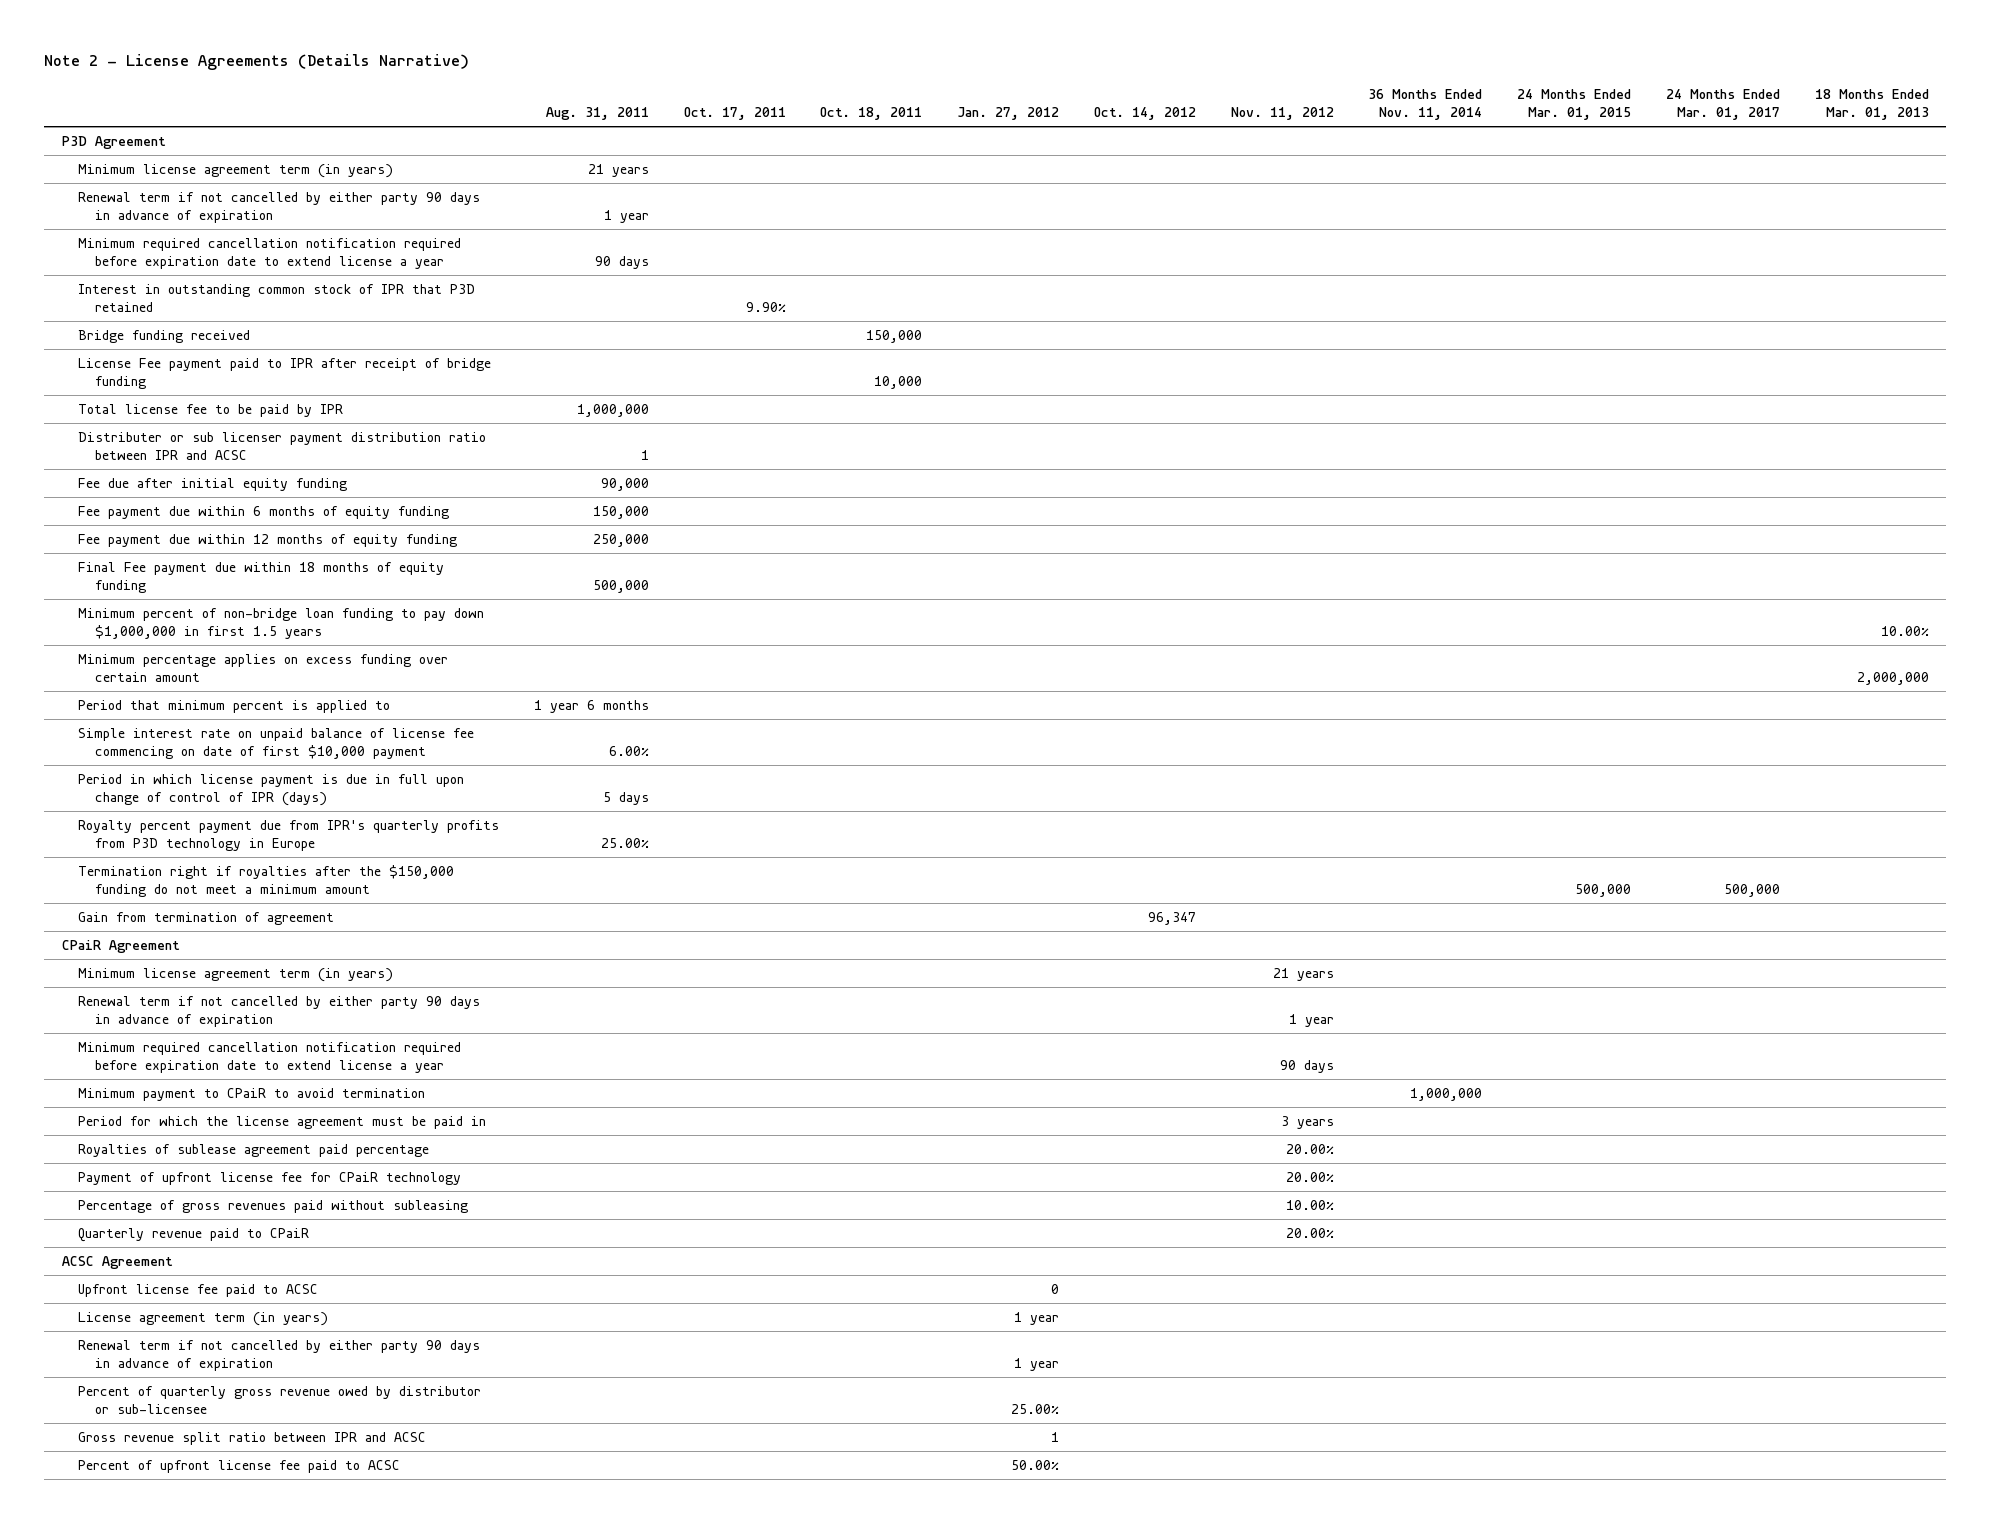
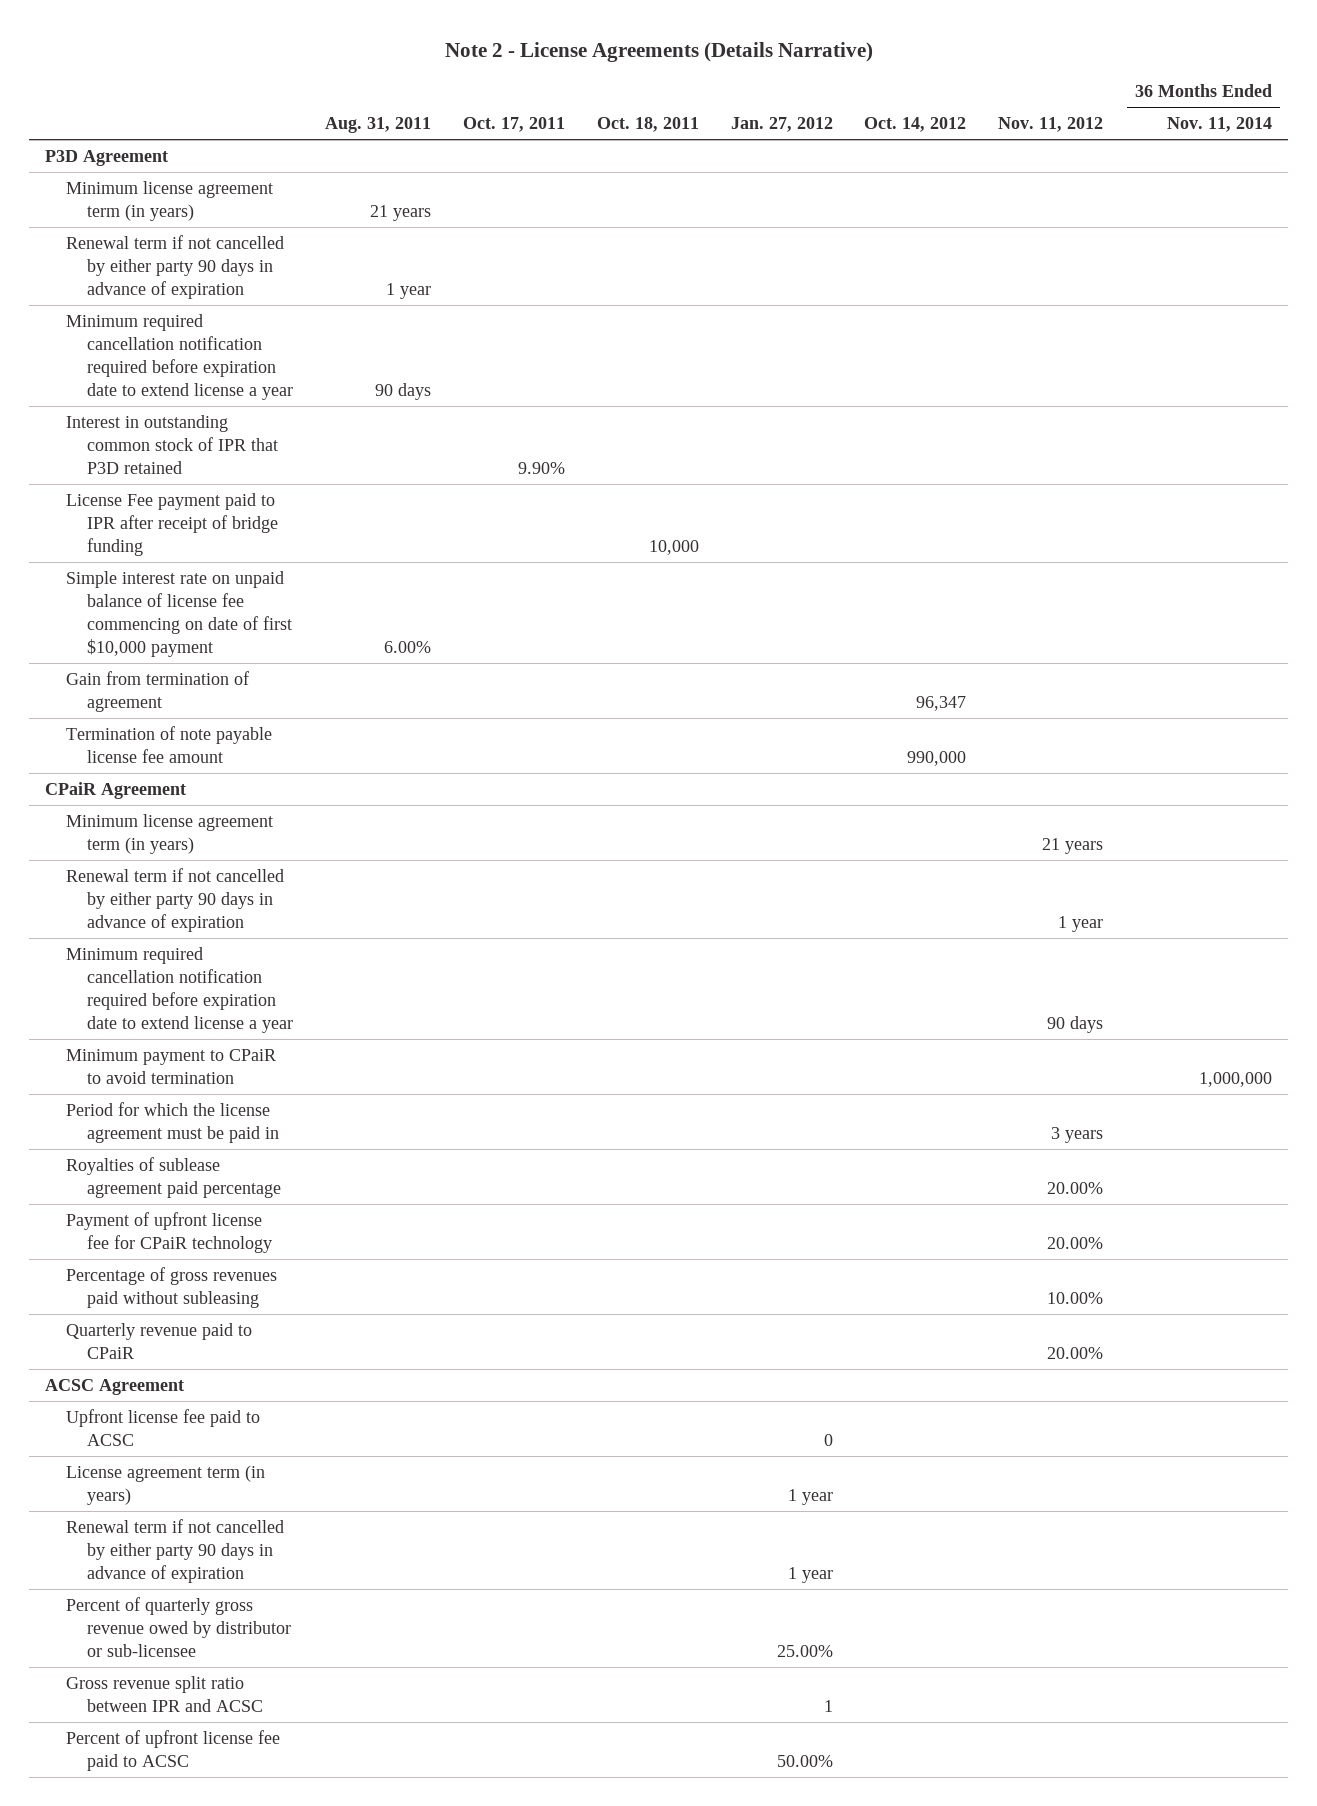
[1517,89,1632,121] 24 Months Ended Mar. 01, 2015 -> none
[1665,89,1780,121] 24 Months Ended Mar. 01, 2017 -> none
[1814,89,1929,121] 18 Months Ended Mar. 01, 2013 -> none
[78,329,251,343] Bridge funding received -> none
[78,403,344,417] Total license fee to be paid by IPR -> none
[78,431,487,460] Distributer or sub licenser payment distribution ratio between IPR and ACSC -> none
[78,477,348,491] Fee due after initial equity funding -> none
[78,505,450,519] Fee payment due within 6 months of equity funding -> none
[78,533,458,547] Fee payment due within 12 months of equity funding -> none
[78,561,445,593] Final Fee payment due within 18 months of equity funding -> none
[78,607,485,639] Minimum percent of non-bridge loan funding to pay down $1,000,000 in first 1.5 years -> none
[78,653,449,682] Minimum percentage applies on excess funding over certain amount -> none
[78,699,391,713] Period that minimum percent is applied to -> none
[78,773,465,806] Period in which license payment is due in full upon change of control of IPR (days) -> none
[78,819,500,851] Royalty percent payment due from IPR's quarterly profits from P3D technology in Europe -> none
[78,864,455,897] Termination right if royalties after the $150,000 funding do not meet a minimum amount -> none
none -> [65,725,272,763] Termination of note payable license fee amount

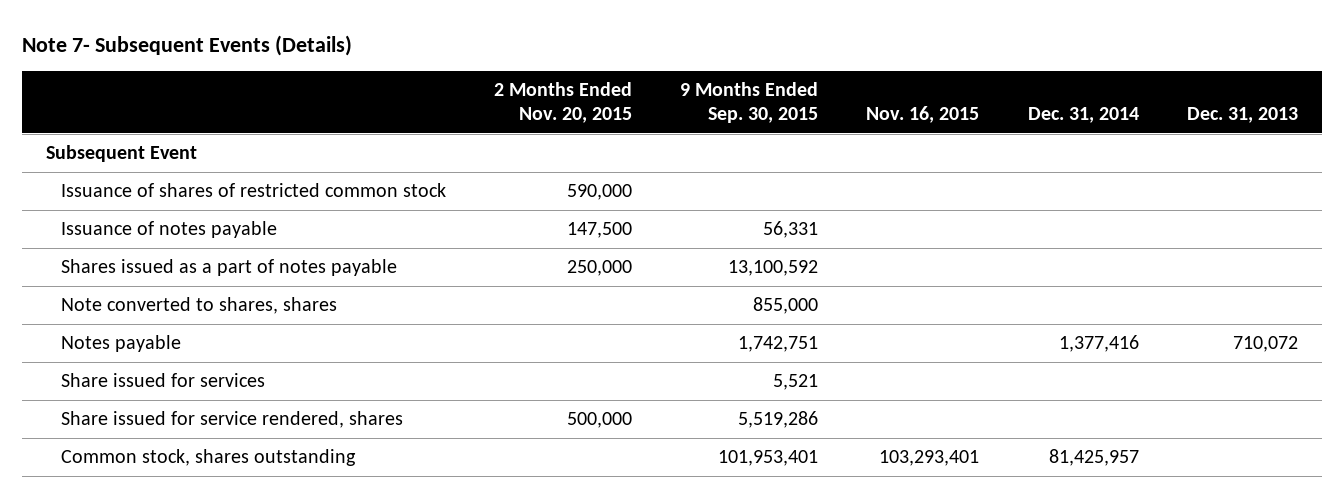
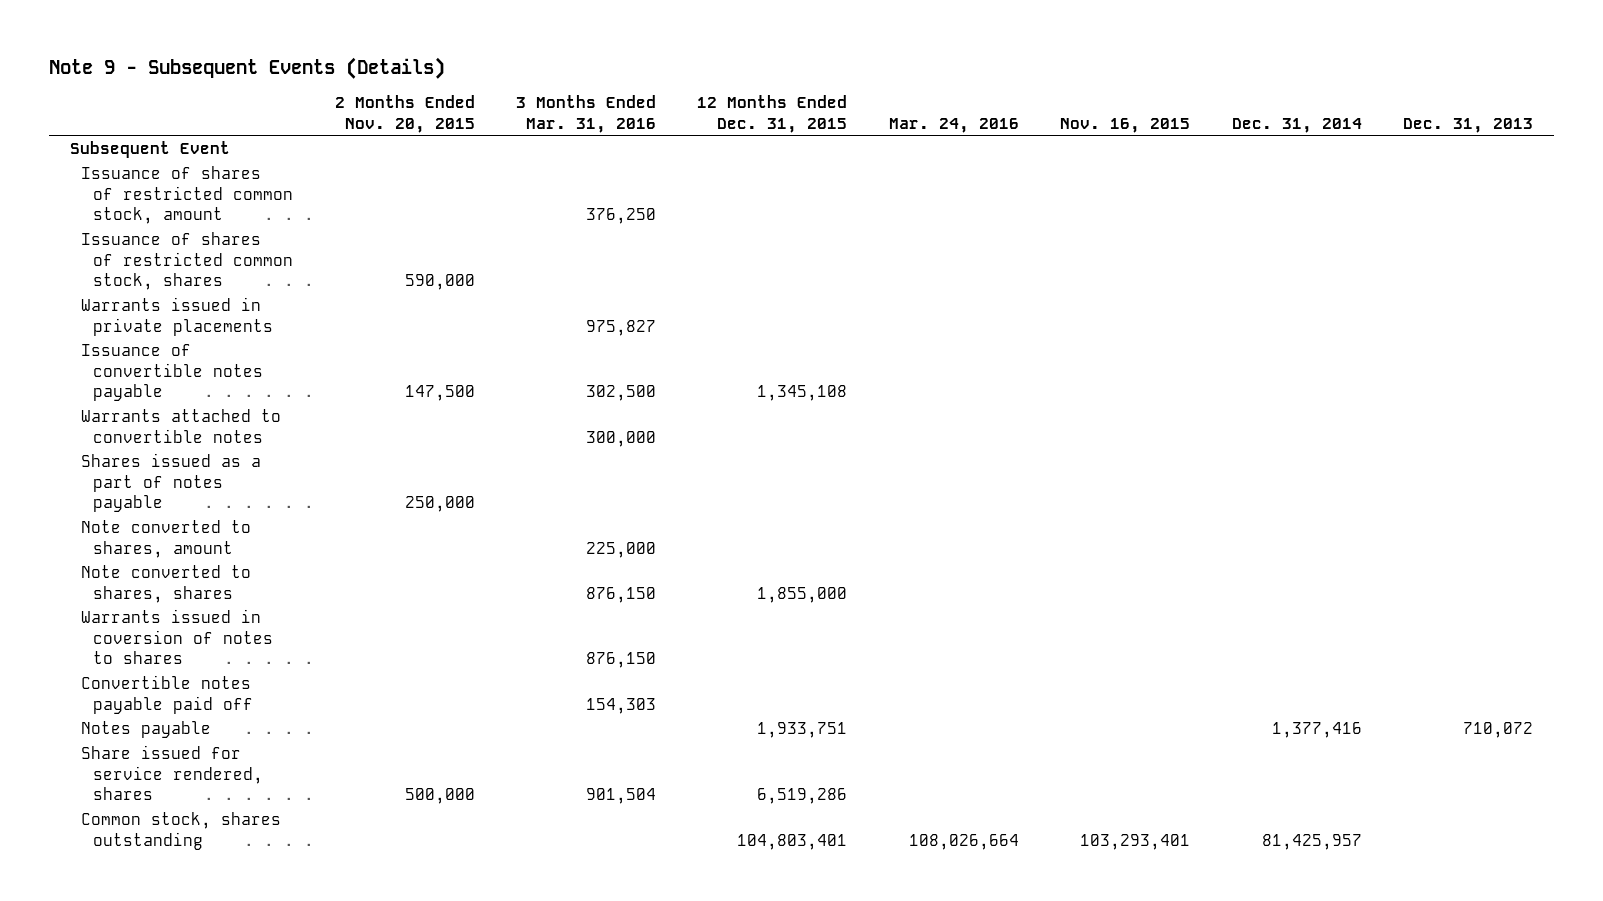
[21,34,352,56] Note 7- Subsequent Events (Details) -> [49,56,446,79] Note 9 - Subsequent Events (Details)
[680,82,819,123] 9 Months Ended Sep. 30, 2015 -> none
none -> [515,94,656,133] 3 Months Ended Mar. 31, 2016
none -> [697,94,848,133] 12 Months Ended Dec. 31, 2015
none -> [888,117,1019,133] Mar. 24, 2016
none -> [81,165,294,225] Issuance of shares of restricted common stock, amount
[61,183,447,198] Issuance of shares of restricted common stock -> [81,231,294,291] Issuance of shares of restricted common stock, shares
none -> [81,296,274,336] Warrants issued in private placements
[61,221,278,239] Issuance of notes payable -> [81,343,264,402] Issuance of convertible notes payable
none -> [81,408,282,443] Warrants attached to convertible notes
none -> [81,519,252,558] Note converted to shares, amount
none -> [81,608,274,665] Warrants issued in coversion of notes to shares
none -> [81,674,254,714] Convertible notes payable paid off
[61,373,266,388] Share issued for services -> none

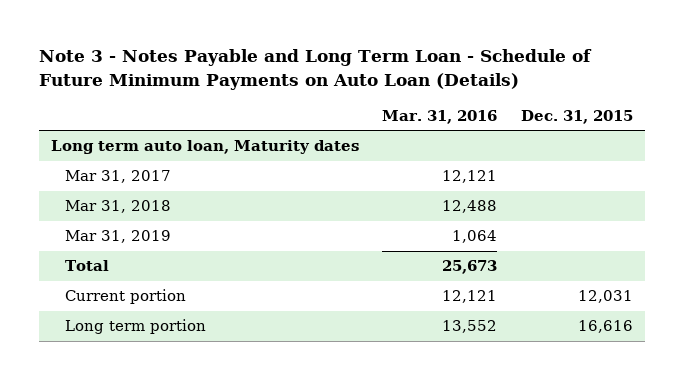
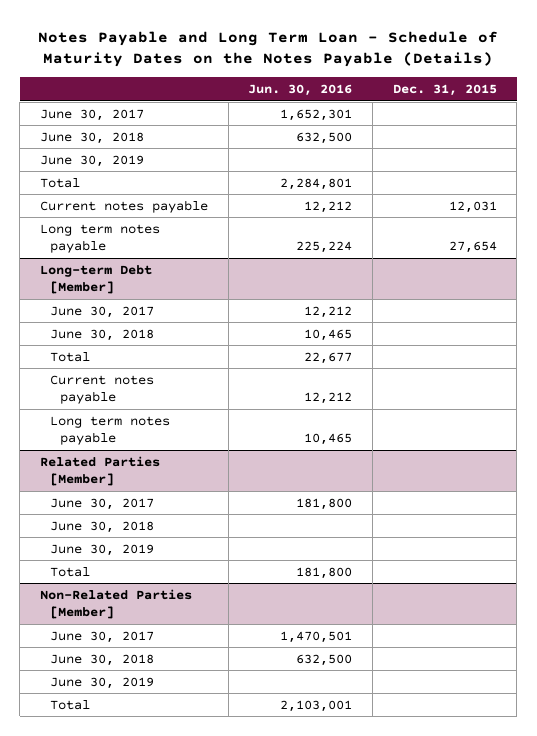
[39,49,593,90] Note 3 - Notes Payable and Long Term Loan - Schedule of Future Minimum Payments on Auto Loan (Details) -> [38,30,499,68] Notes Payable and Long Term Loan - Schedule of Maturity Dates on the Notes Payable (Details)
[382,109,498,124] Mar. 31, 2016 -> none
none -> [248,84,353,97] Jun. 30, 2016
[50,140,359,155] Long term auto loan, Maturity dates -> none
[65,170,172,184] Mar 31, 2017 -> [40,108,145,121] June 30, 2017
[65,200,172,214] Mar 31, 2018 -> [40,131,145,144] June 30, 2018
[65,230,172,244] Mar 31, 2019 -> [40,154,145,167] June 30, 2019
[65,289,187,305] Current portion -> [40,199,209,213] Current notes payable
[65,319,207,335] Long term portion -> [40,223,161,254] Long term notes payable
[577,320,633,334] 16,616 -> [448,241,497,254] 27,654
none -> [40,264,153,295] Long-term Debt [Member]
none -> [50,305,155,318] June 30, 2017
none -> [50,328,155,341] June 30, 2018
none -> [50,351,91,362] Total
none -> [50,374,155,405] Current notes payable
none -> [50,415,171,446] Long term notes payable
none -> [40,455,161,487] Related Parties [Member]
none -> [50,497,155,510] June 30, 2017
none -> [50,520,155,533] June 30, 2018
none -> [50,543,155,556] June 30, 2019
none -> [50,566,91,577] Total
none -> [40,588,193,620] Non-Related Parties [Member]
none -> [50,630,155,643] June 30, 2017
none -> [50,653,155,666] June 30, 2018
none -> [50,676,155,689] June 30, 2019
none -> [50,699,91,710] Total

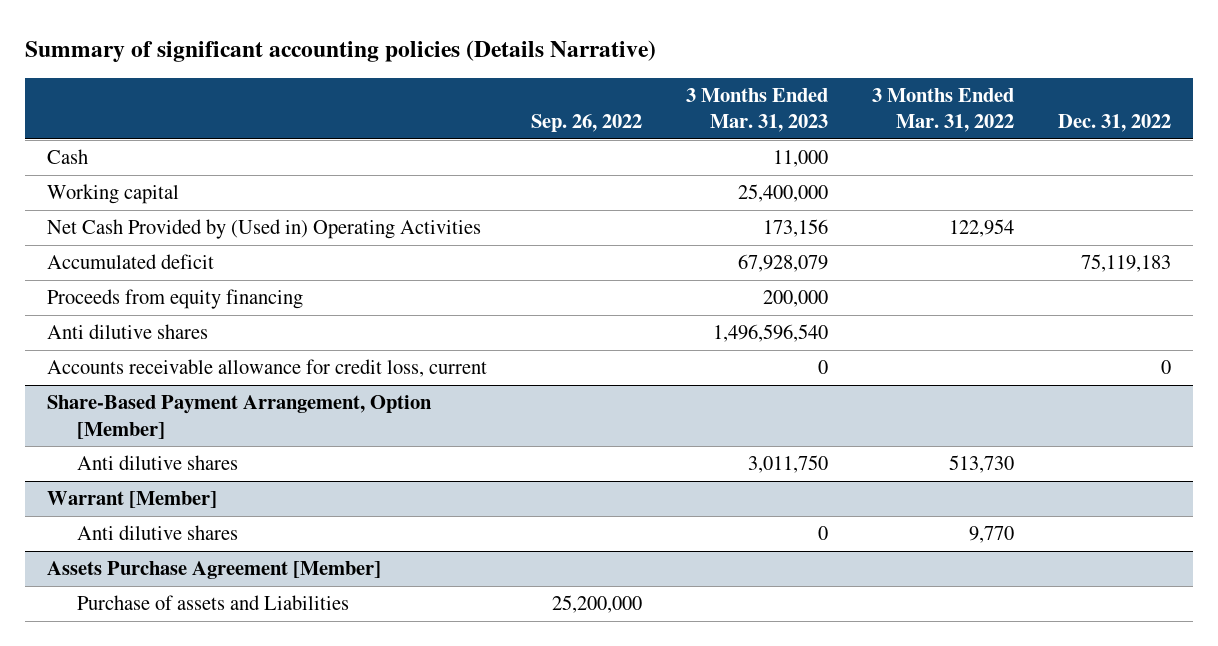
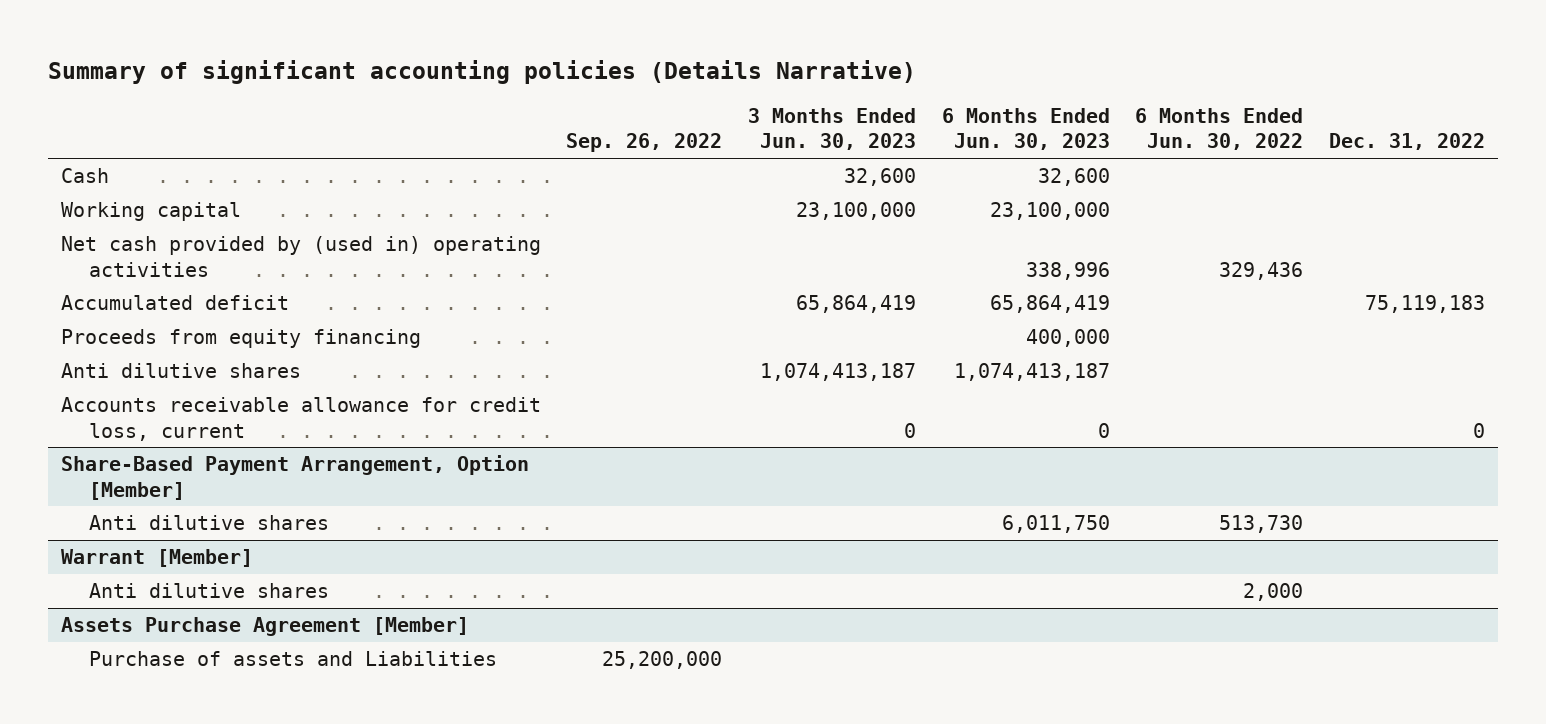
[685,87,828,133] 3 Months Ended Mar. 31, 2023 -> none
[871,87,1014,133] 3 Months Ended Mar. 31, 2022 -> none
none -> [747,107,916,151] 3 Months Ended Jun. 30, 2023
none -> [941,107,1110,151] 6 Months Ended Jun. 30, 2023
none -> [1135,107,1304,151] 6 Months Ended Jun. 30, 2022
[46,219,481,240] Net Cash Provided by (Used in) Operating Activities -> [60,236,541,277] Net cash provided by (used in) operating activities

